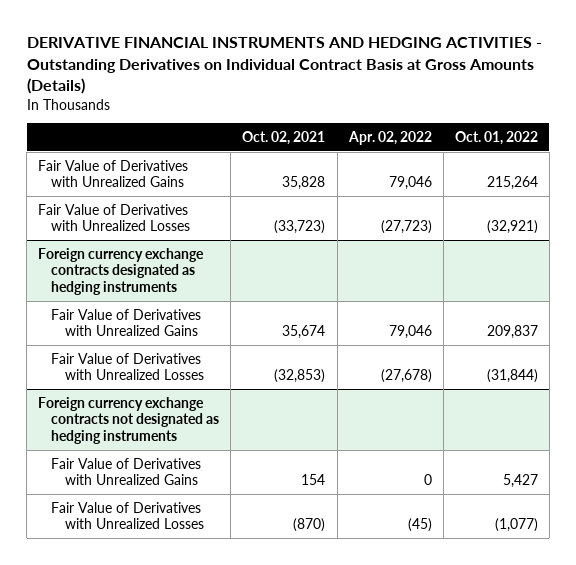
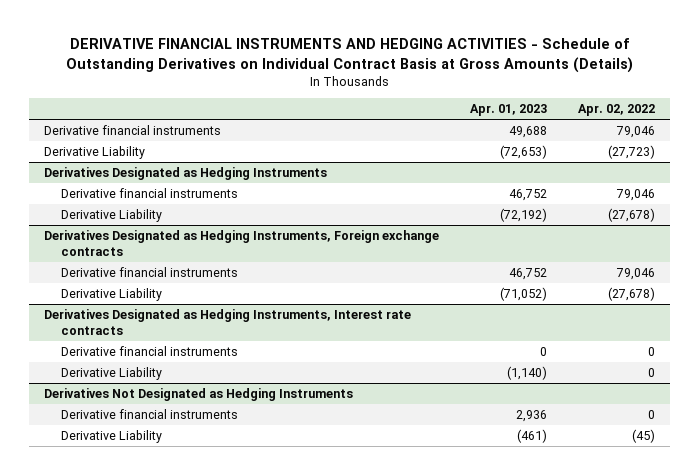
[26,37,542,95] DERIVATIVE FINANCIAL INSTRUMENTS AND HEDGING ACTIVITIES - Outstanding Derivatives on Individual Contract Basis at Gross Amounts (Details) -> [65,37,633,73] DERIVATIVE FINANCIAL INSTRUMENTS AND HEDGING ACTIVITIES - Schedule of Outstanding Derivatives on Individual Contract Basis at Gross Amounts (Details)
[242,130,326,145] Oct. 02, 2021 -> none
[454,130,538,145] Oct. 01, 2022 -> none
none -> [470,104,548,117] Apr. 01, 2023
[51,457,202,486] Fair Value of Derivatives with Unrealized Gains -> none
[51,501,204,530] Fair Value of Derivatives with Unrealized Losses -> none
[38,159,189,188] Fair Value of Derivatives with Unrealized Gains -> [44,124,222,135] Derivative financial instruments
[38,203,191,232] Fair Value of Derivatives with Unrealized Losses -> [44,145,146,159] Derivative Liability
[38,247,205,295] Foreign currency exchange contracts designated as hedging instruments -> [44,166,328,180] Derivatives Designated as Hedging Instruments
[51,308,202,337] Fair Value of Derivatives with Unrealized Gains -> [60,187,238,198] Derivative financial instruments
[51,352,204,381] Fair Value of Derivatives with Unrealized Losses -> [60,208,162,222] Derivative Liability
none -> [44,229,440,257] Derivatives Designated as Hedging Instruments, Foreign exchange contracts
none -> [60,266,238,277] Derivative financial instruments
none -> [60,287,162,301] Derivative Liability
none -> [44,308,412,336] Derivatives Designated as Hedging Instruments, Interest rate contracts
none -> [60,345,238,356] Derivative financial instruments
none -> [60,366,162,380] Derivative Liability
[38,396,220,444] Foreign currency exchange contracts not designated as hedging instruments -> [44,387,354,401] Derivatives Not Designated as Hedging Instruments
none -> [60,408,238,419] Derivative financial instruments
none -> [60,429,162,443] Derivative Liability

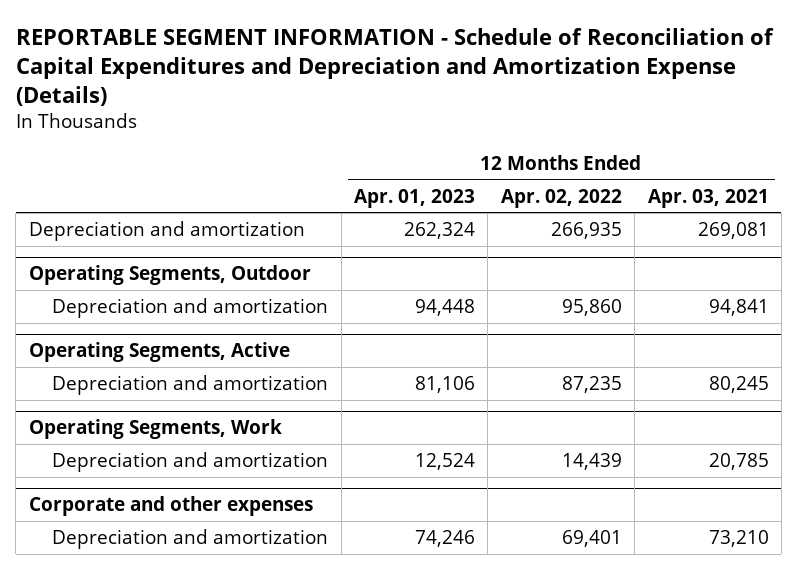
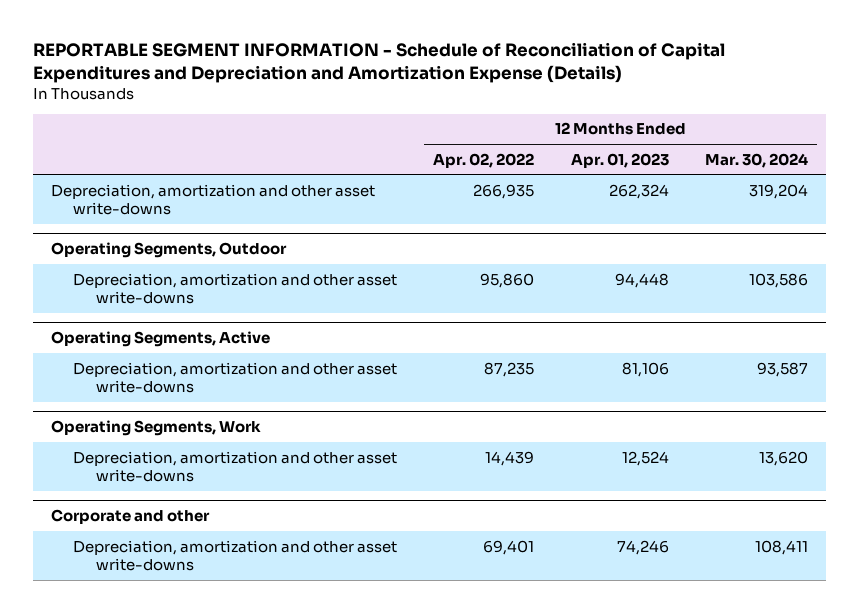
[647,188,769,208] Apr. 03, 2021 -> none
none -> [704,152,808,168] Mar. 30, 2024
[28,220,305,241] Depreciation and amortization -> [50,183,375,216] Depreciation, amortization and other asset write-downs
[52,297,329,318] Depreciation and amortization -> [73,272,398,305] Depreciation, amortization and other asset write-downs
[52,374,329,395] Depreciation and amortization -> [73,361,398,394] Depreciation, amortization and other asset write-downs
[52,451,329,472] Depreciation and amortization -> [73,450,398,483] Depreciation, amortization and other asset write-downs
[28,496,313,517] Corporate and other expenses -> [50,509,210,525] Corporate and other
[52,528,329,549] Depreciation and amortization -> [73,539,398,572] Depreciation, amortization and other asset write-downs

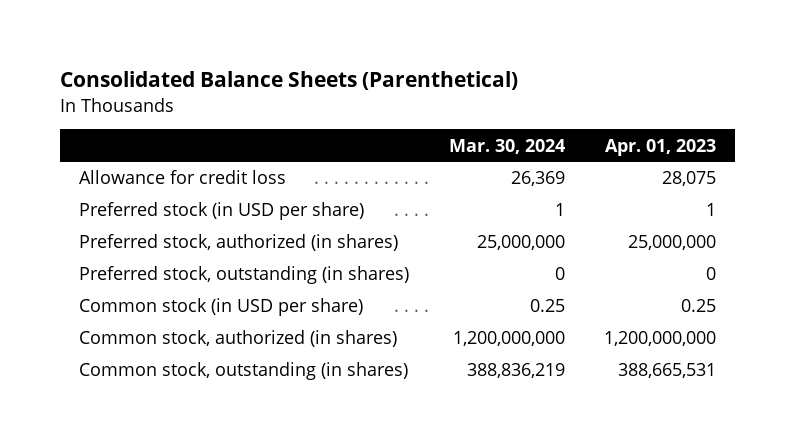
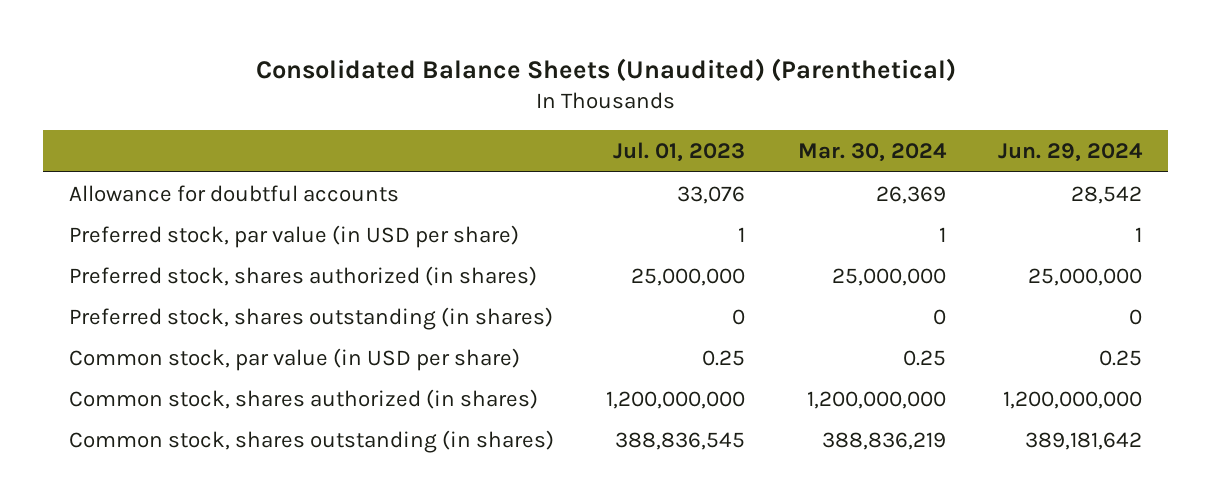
[59,71,518,91] Consolidated Balance Sheets (Parenthetical) -> [255,57,956,82] Consolidated Balance Sheets (Unaudited) (Parenthetical)
[604,138,716,156] Apr. 01, 2023 -> none
none -> [613,142,746,163] Jul. 01, 2023
none -> [997,143,1143,163] Jun. 29, 2024
[79,170,287,185] Allowance for credit loss -> [69,184,400,202] Allowance for doubtful accounts
[79,202,365,221] Preferred stock (in USD per share) -> [69,224,520,248] Preferred stock, par value (in USD per share)
[79,234,399,252] Preferred stock, authorized (in shares) -> [69,265,538,286] Preferred stock, shares authorized (in shares)
[79,266,410,285] Preferred stock, outstanding (in shares) -> [69,306,554,330] Preferred stock, shares outstanding (in shares)
[79,298,364,317] Common stock (in USD per share) -> [69,347,521,371] Common stock, par value (in USD per share)
[79,330,398,348] Common stock, authorized (in shares) -> [69,388,539,409] Common stock, shares authorized (in shares)
[79,362,409,381] Common stock, outstanding (in shares) -> [69,429,555,453] Common stock, shares outstanding (in shares)

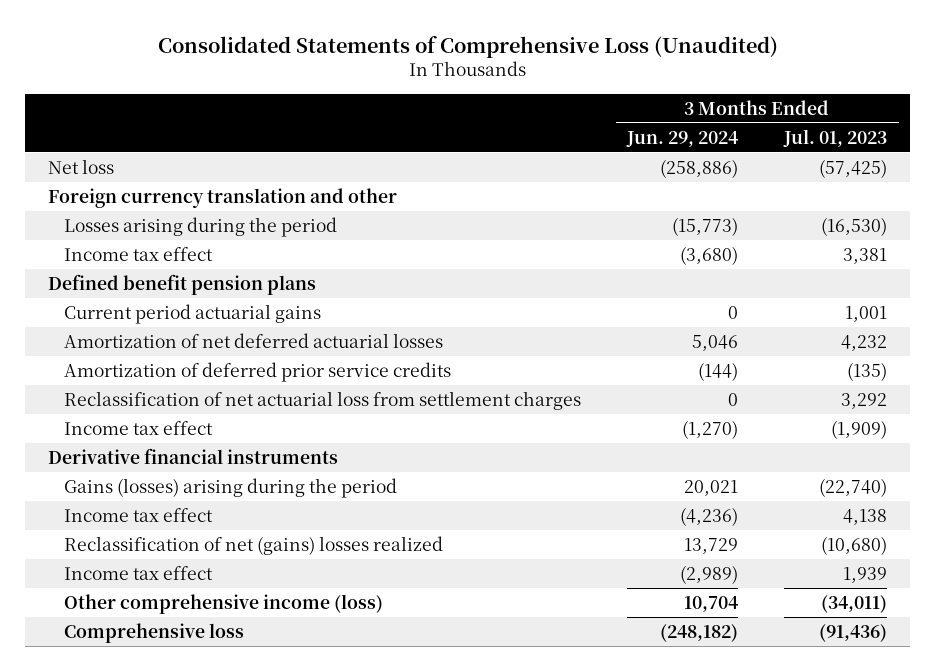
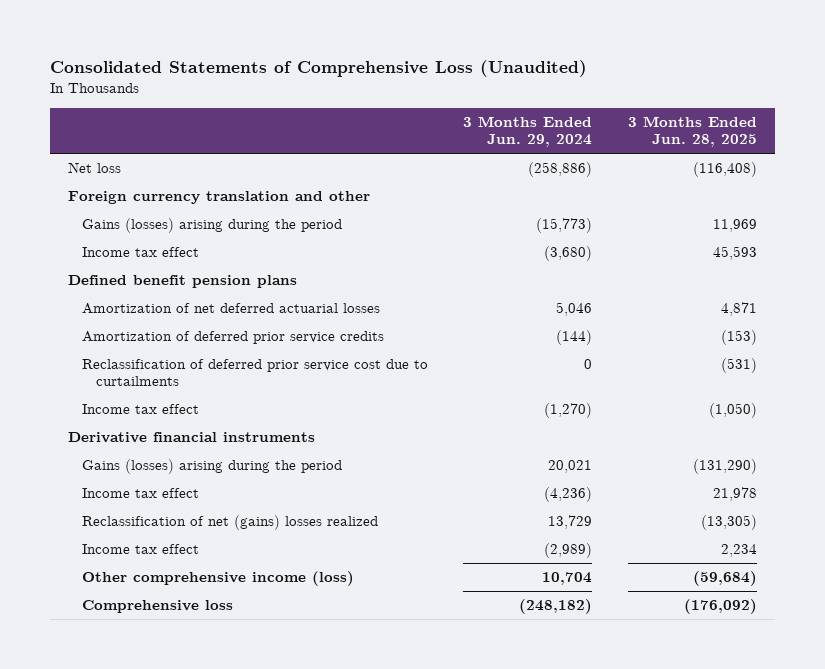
[783,128,888,147] Jul. 01, 2023 -> none
none -> [628,116,758,148] 3 Months Ended Jun. 28, 2025
[64,216,338,237] Losses arising during the period -> [81,218,342,234] Gains (losses) arising during the period
[64,303,322,324] Current period actuarial gains -> none
[64,390,582,410] Reclassification of net actuarial loss from settlement charges -> none
none -> [81,359,428,387] Reclassification of deferred prior service cost due to curtailments

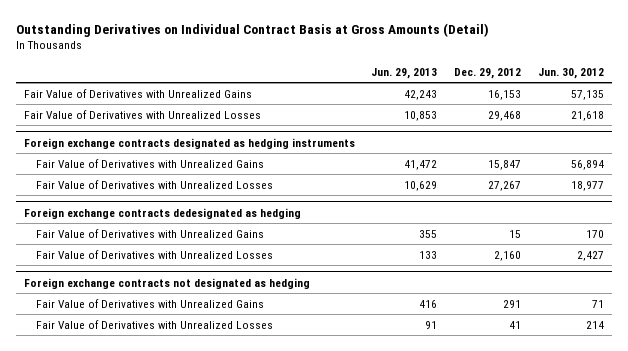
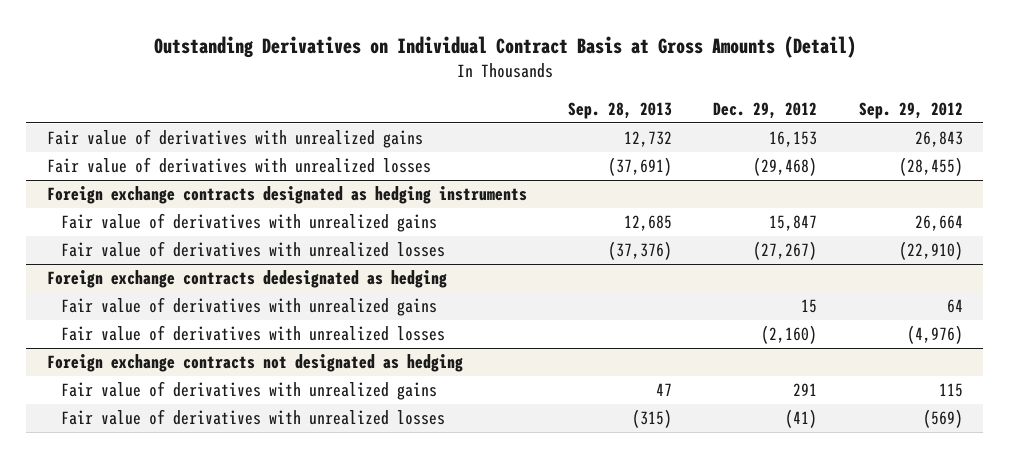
[371,67,438,79] Jun. 29, 2013 -> none
[537,67,604,79] Jun. 30, 2012 -> none
none -> [568,102,673,120] Sep. 28, 2013
none -> [858,102,963,120] Sep. 29, 2012
[23,88,252,98] Fair Value of Derivatives with Unrealized Gains -> [46,129,423,149] Fair value of derivatives with unrealized gains
[23,109,261,119] Fair Value of Derivatives with Unrealized Losses -> [46,157,431,174] Fair value of derivatives with unrealized losses
[488,110,522,121] 29,468 -> [753,157,818,177] (29,468)
[36,158,265,168] Fair Value of Derivatives with Unrealized Gains -> [61,213,438,233] Fair value of derivatives with unrealized gains
[36,179,274,189] Fair Value of Derivatives with Unrealized Losses -> [61,241,446,258] Fair value of derivatives with unrealized losses
[488,180,522,191] 27,267 -> [753,241,818,261] (27,267)
[36,228,265,238] Fair Value of Derivatives with Unrealized Gains -> [61,297,438,317] Fair value of derivatives with unrealized gains
[36,249,274,259] Fair Value of Derivatives with Unrealized Losses -> [61,325,446,342] Fair value of derivatives with unrealized losses
[494,250,522,261] 2,160 -> [761,325,818,345] (2,160)
[36,298,265,308] Fair Value of Derivatives with Unrealized Gains -> [61,381,438,401] Fair value of derivatives with unrealized gains
[36,319,274,329] Fair Value of Derivatives with Unrealized Losses -> [61,409,446,426] Fair value of derivatives with unrealized losses
[509,320,522,329] 41 -> [785,409,818,429] (41)

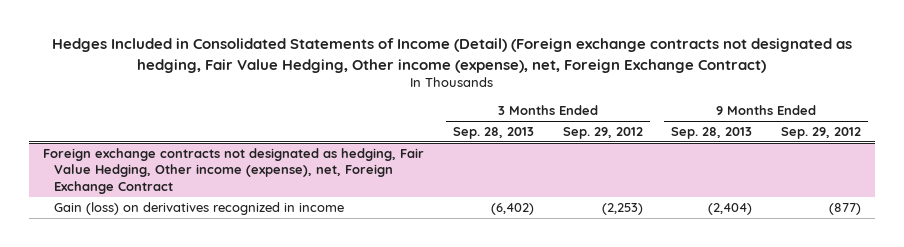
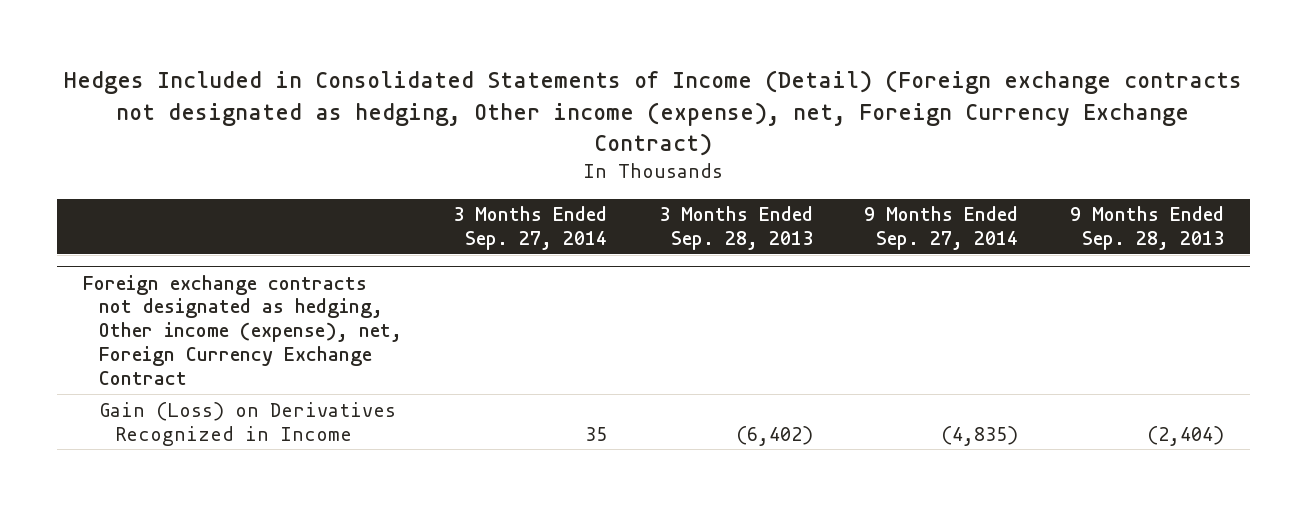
[52,38,853,73] Hedges Included in Consolidated Statements of Income (Detail) (Foreign exchange contracts not designated as hedging, Fair Value Hedging, Other income (expense), net, Foreign Exchange Contract) -> [64,70,1243,157] Hedges Included in Consolidated Statements of Income (Detail) (Foreign exchange contracts not designated as hedging, Other income (expense), net, Foreign Currency Exchange Contract)
[562,127,643,140] Sep. 29, 2012 -> none
[780,127,861,140] Sep. 29, 2012 -> none
none -> [453,206,608,251] 3 Months Ended Sep. 27, 2014
none -> [864,206,1019,251] 9 Months Ended Sep. 27, 2014
[43,148,425,194] Foreign exchange contracts not designated as hedging, Fair Value Hedging, Other income (expense), net, Foreign Exchange Contract -> [82,274,402,386] Foreign exchange contracts not designated as hedging, Other income (expense), net, Foreign Currency Exchange Contract
[53,202,344,216] Gain (loss) on derivatives recognized in income -> [98,401,396,446] Gain (Loss) on Derivatives Recognized in Income

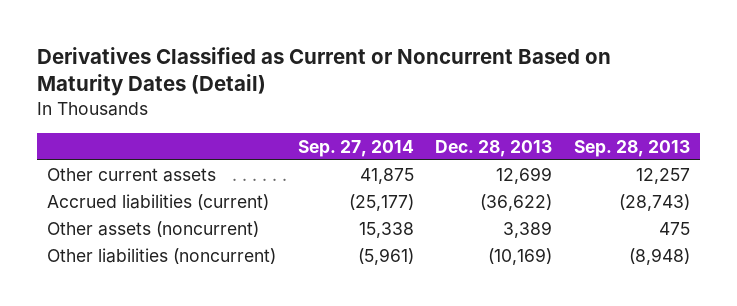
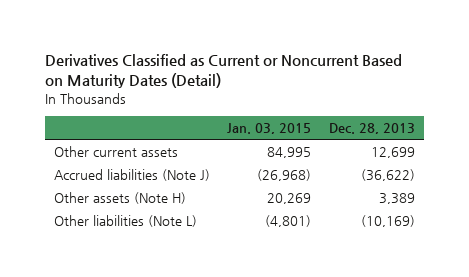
[297,139,414,157] Sep. 27, 2014 -> none
[573,139,690,157] Sep. 28, 2013 -> none
none -> [227,123,312,135] Jan. 03, 2015
[47,193,270,210] Accrued liabilities (current) -> [53,169,210,182] Accrued liabilities (Note J)
[47,220,260,237] Other assets (noncurrent) -> [53,192,186,205] Other assets (Note H)
[47,247,277,264] Other liabilities (noncurrent) -> [53,215,197,228] Other liabilities (Note L)

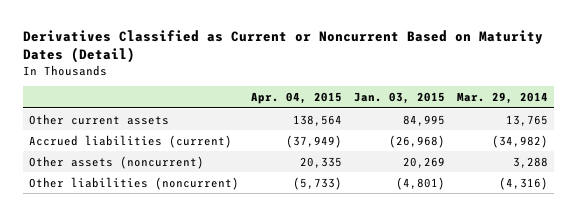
[328,123,415,135] Dec. 28, 2013 -> none
none -> [250,92,342,105] Apr. 04, 2015
none -> [456,92,548,105] Mar. 29, 2014
[53,169,210,182] Accrued liabilities (Note J) -> [28,134,232,148] Accrued liabilities (current)
[53,192,186,205] Other assets (Note H) -> [28,155,204,169] Other assets (noncurrent)
[53,215,197,228] Other liabilities (Note L) -> [28,176,239,190] Other liabilities (noncurrent)

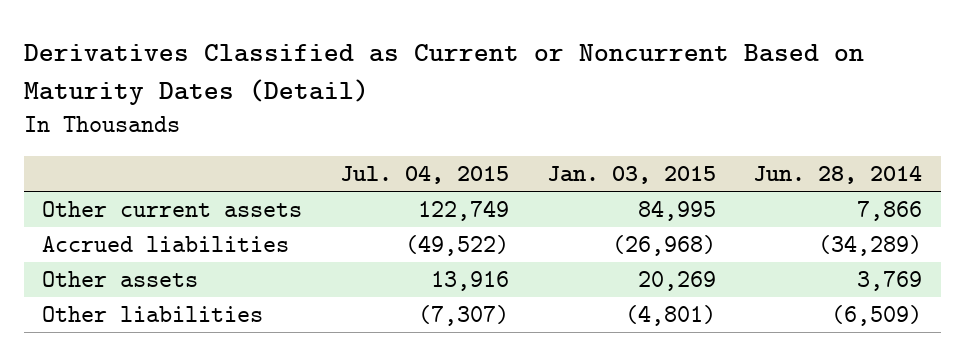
[250,92,342,105] Apr. 04, 2015 -> none
[456,92,548,105] Mar. 29, 2014 -> none
none -> [340,166,510,185] Jul. 04, 2015
none -> [753,166,923,185] Jun. 28, 2014
[28,134,232,148] Accrued liabilities (current) -> [42,236,290,253] Accrued liabilities
[28,155,204,169] Other assets (noncurrent) -> [42,271,199,288] Other assets
[28,176,239,190] Other liabilities (noncurrent) -> [42,306,264,323] Other liabilities

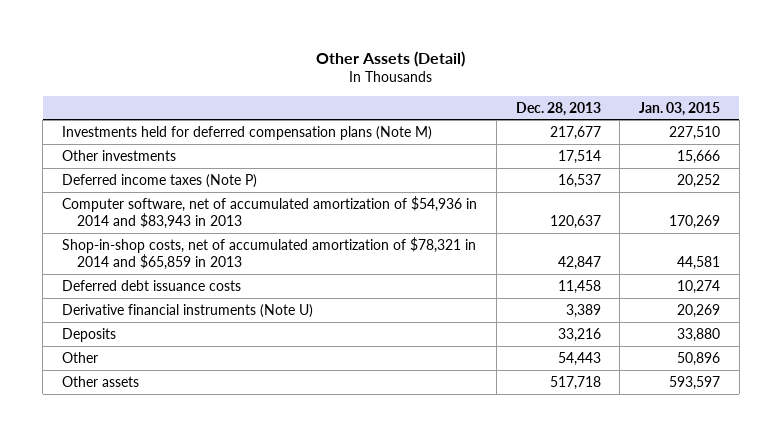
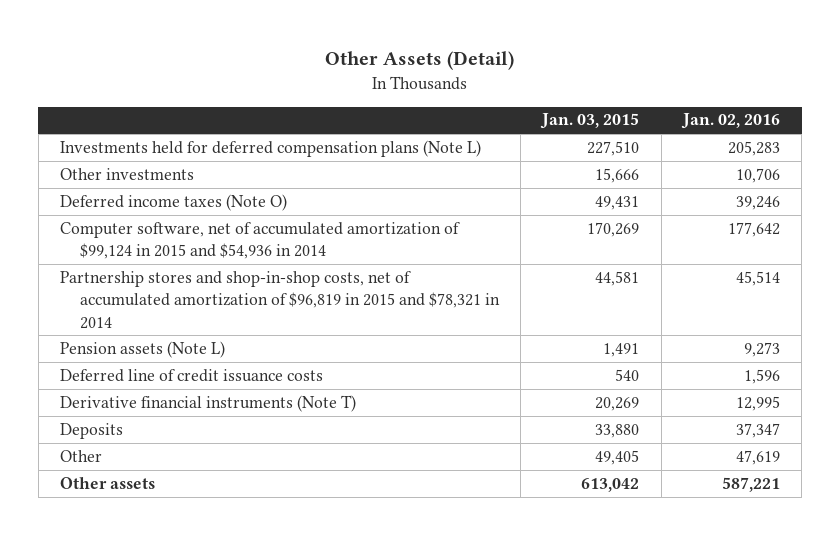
[515,101,601,116] Dec. 28, 2013 -> none
none -> [680,113,780,130] Jan. 02, 2016
[61,125,432,140] Investments held for deferred compensation plans (Note M) -> [60,139,482,157] Investments held for deferred compensation plans (Note L)
[61,279,241,291] Deferred debt issuance costs -> none
[61,173,257,188] Deferred income taxes (Note P) -> [60,193,288,211] Deferred income taxes (Note O)
[677,173,721,188] 20,252 -> [595,195,640,210] 49,431
[61,195,477,229] Computer software, net of accumulated amortization of $54,936 in 2014 and $83,943 in 2013 -> [60,221,461,260] Computer software, net of accumulated amortization of $99,124 in 2015 and $54,936 in 2014
[61,236,476,270] Shop-in-shop costs, net of accumulated amortization of $78,321 in 2014 and $65,859 in 2013 -> [60,270,500,329] Partnership stores and shop-in-shop costs, net of accumulated amortization of $96,819 in 2015 and $78,321 in 2014
none -> [60,340,226,358] Pension assets (Note L)
none -> [60,368,324,382] Deferred line of credit issuance costs
[61,303,313,318] Derivative financial instruments (Note U) -> [60,394,357,412] Derivative financial instruments (Note T)
[677,351,721,366] 50,896 -> [595,449,640,465] 49,405
[669,375,721,390] 593,597 -> [581,477,640,492] 613,042

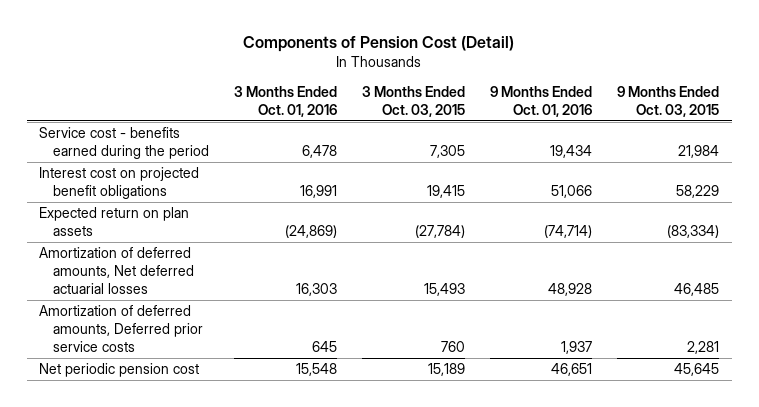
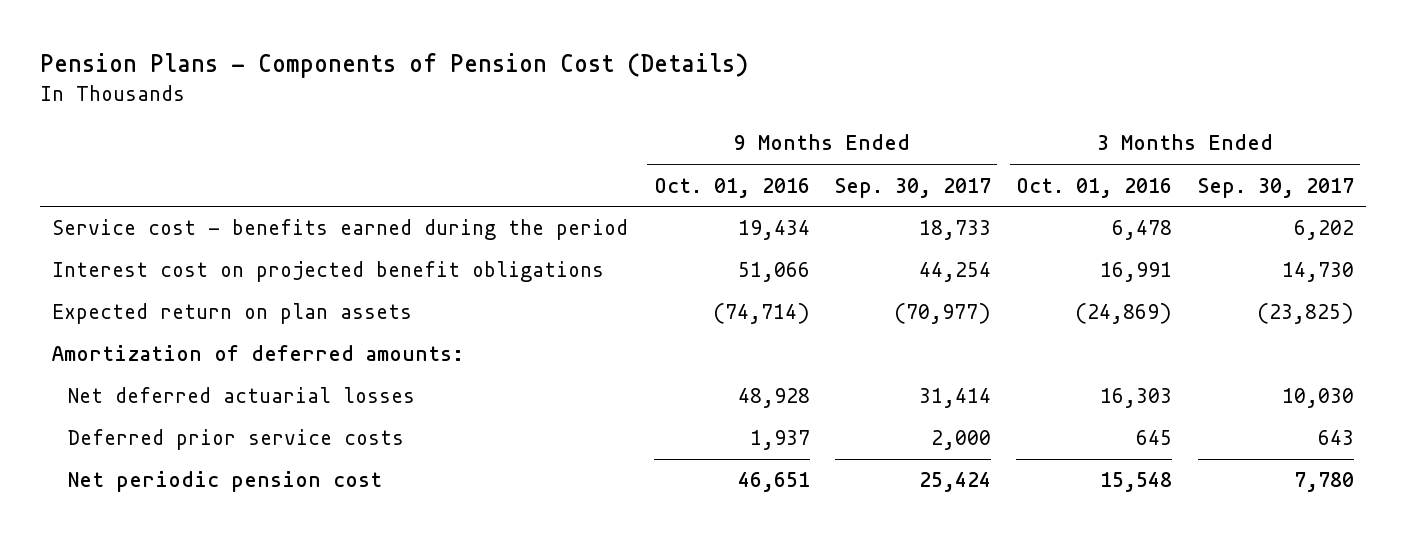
[243,36,515,53] Components of Pension Cost (Detail) -> [39,53,748,79] Pension Plans - Components of Pension Cost (Details)
[362,85,466,117] 3 Months Ended Oct. 03, 2015 -> none
[617,85,720,117] 9 Months Ended Oct. 03, 2015 -> none
none -> [834,177,991,198] Sep. 30, 2017
none -> [1197,177,1354,198] Sep. 30, 2017
none -> [52,345,465,362] Amortization of deferred amounts:
[39,247,194,295] Amortization of deferred amounts, Net deferred actuarial losses -> [68,387,416,404] Net deferred actuarial losses
[39,305,203,353] Amortization of deferred amounts, Deferred prior service costs -> [68,429,405,451] Deferred prior service costs

